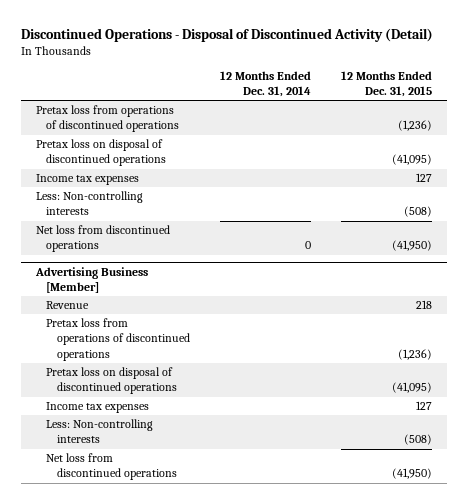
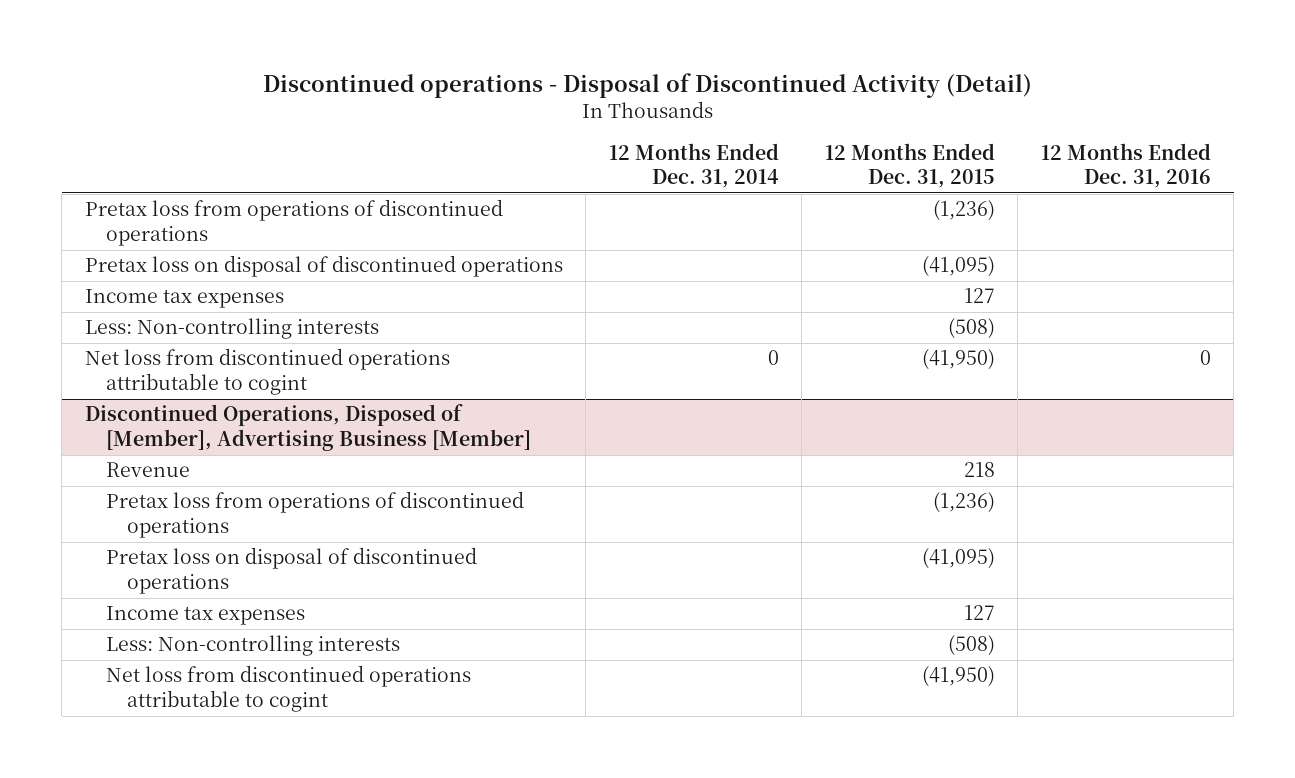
[20,27,433,42] Discontinued Operations - Disposal of Discontinued Activity (Detail) -> [262,72,1032,98] Discontinued operations - Disposal of Discontinued Activity (Detail)
none -> [1040,142,1211,189] 12 Months Ended Dec. 31, 2016
[34,266,148,294] Advertising Business [Member] -> none
[35,225,170,253] Net loss from discontinued operations -> [84,348,450,396] Net loss from discontinued operations attributable to cogint
none -> [84,404,532,452] Discontinued Operations, Disposed of [Member], Advertising Business [Member]
[46,453,178,481] Net loss from discontinued operations -> [106,665,472,713] Net loss from discontinued operations attributable to cogint

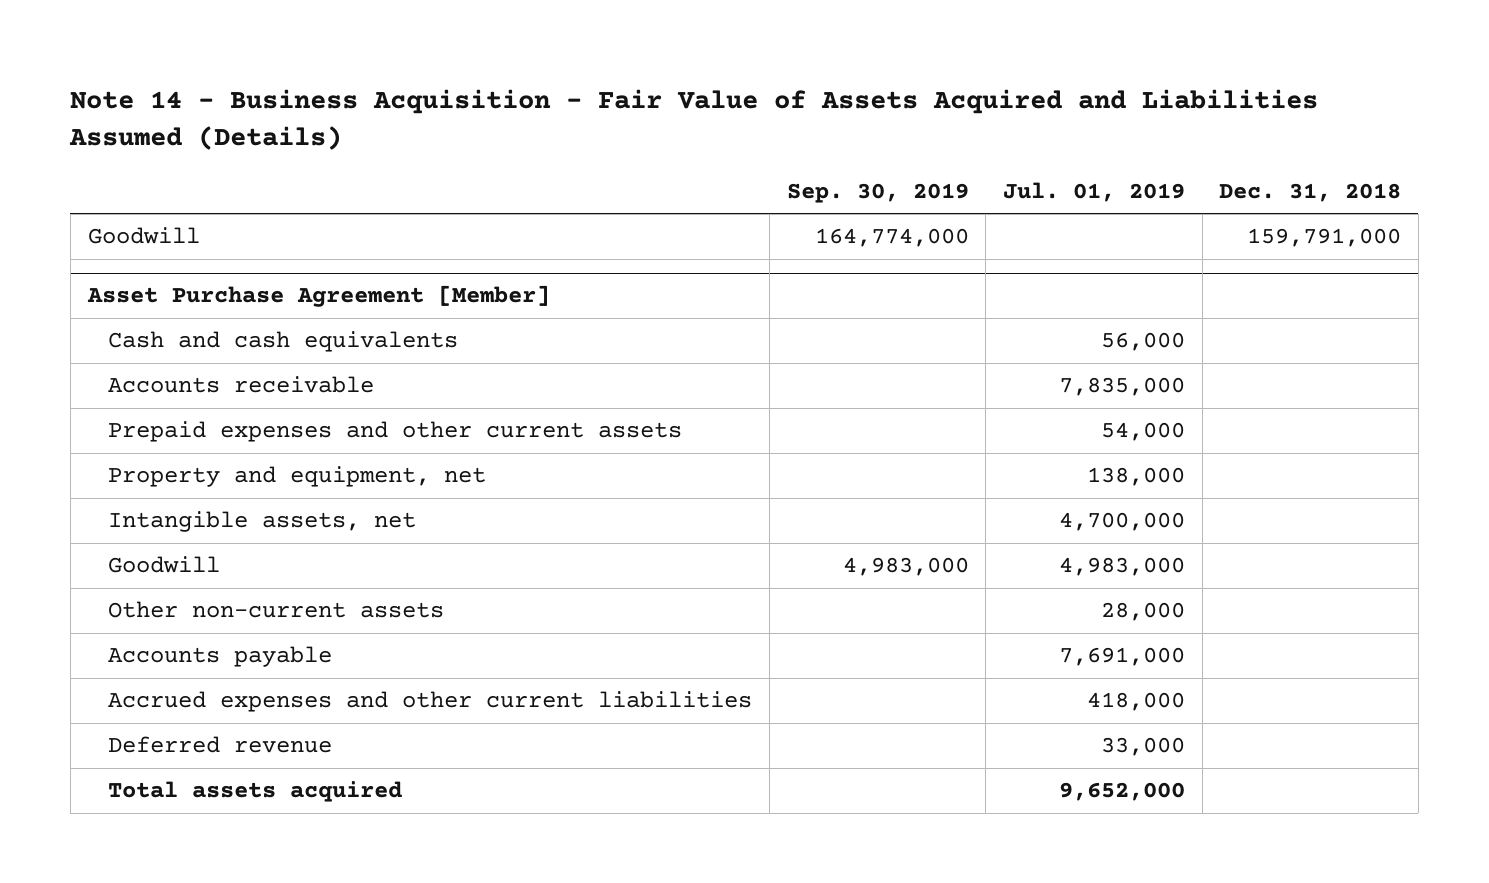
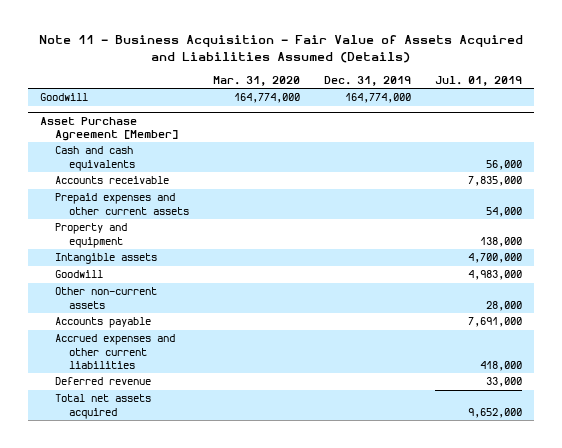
[69,88,1319,150] Note 14 - Business Acquisition - Fair Value of Assets Acquired and Liabilities Assumed (Details) -> [39,35,524,63] Note 11 - Business Acquisition - Fair Value of Assets Acquired and Liabilities Assumed (Details)
[786,182,969,203] Sep. 30, 2019 -> none
[1219,182,1402,202] Dec. 31, 2018 -> none
none -> [213,75,301,86] Mar. 31, 2020
none -> [324,75,412,86] Dec. 31, 2019
[108,466,487,488] Property and equipment, net -> [54,223,127,248] Property and equipment
[108,511,417,533] Intangible assets, net -> [54,253,157,265] Intangible assets
[108,781,403,803] Total assets acquired -> [54,394,151,419] Total net assets acquired

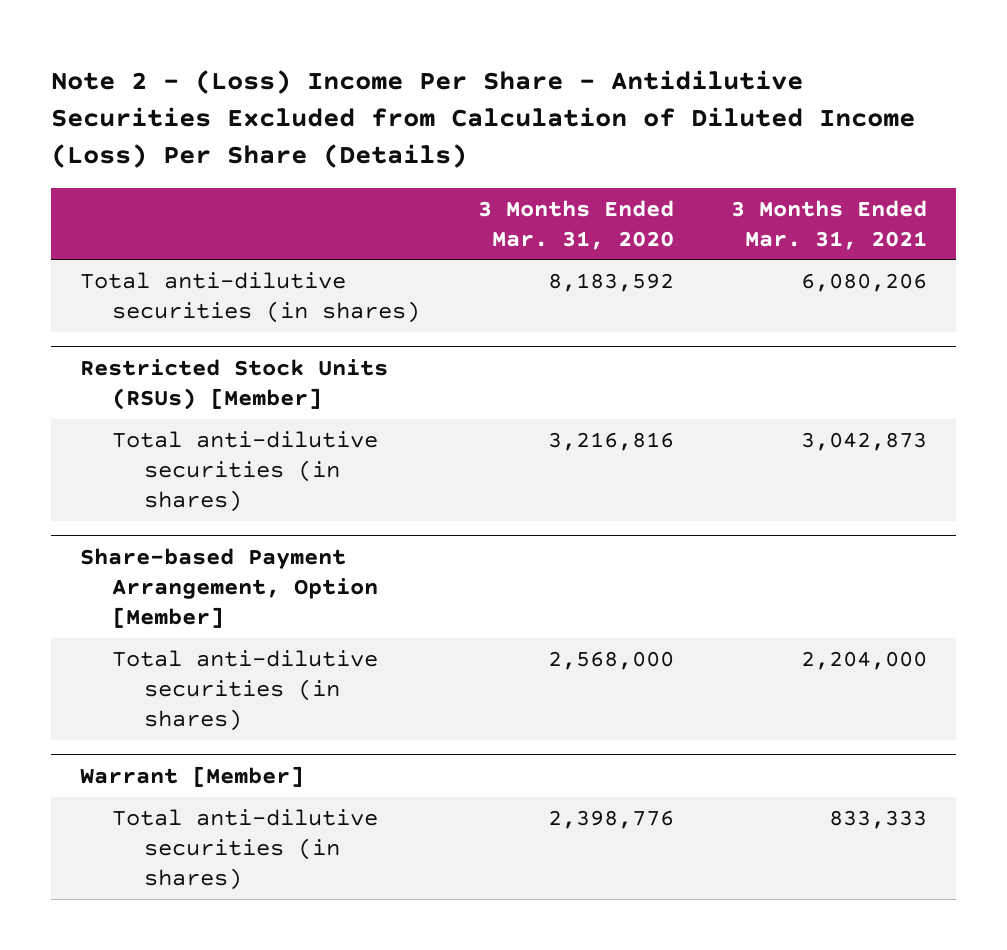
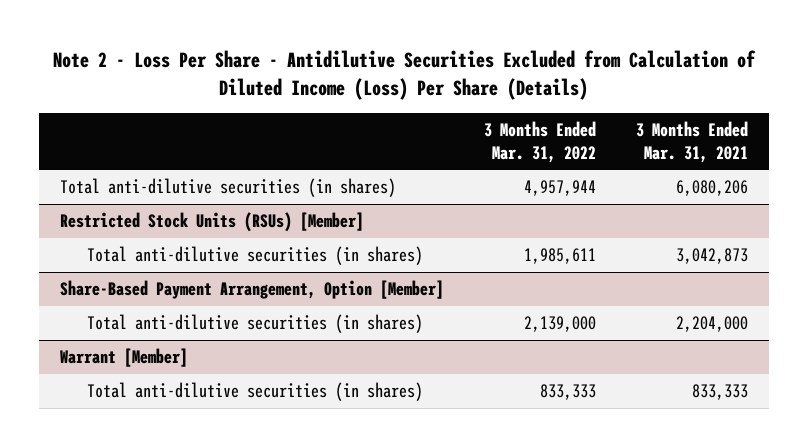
[51,69,916,169] Note 2 - (Loss) Income Per Share - Antidilutive Securities Excluded from Calculation of Diluted Income (Loss) Per Share (Details) -> [53,50,757,101] Note 2 - Loss Per Share - Antidilutive Securities Excluded from Calculation of Diluted Income (Loss) Per Share (Details)
[477,199,674,250] 3 Months Ended Mar. 31, 2020 -> none
none -> [484,121,597,163] 3 Months Ended Mar. 31, 2022
[79,547,379,628] Share-based Payment Arrangement, Option [Member] -> [59,280,444,300] Share-Based Payment Arrangement, Option [Member]

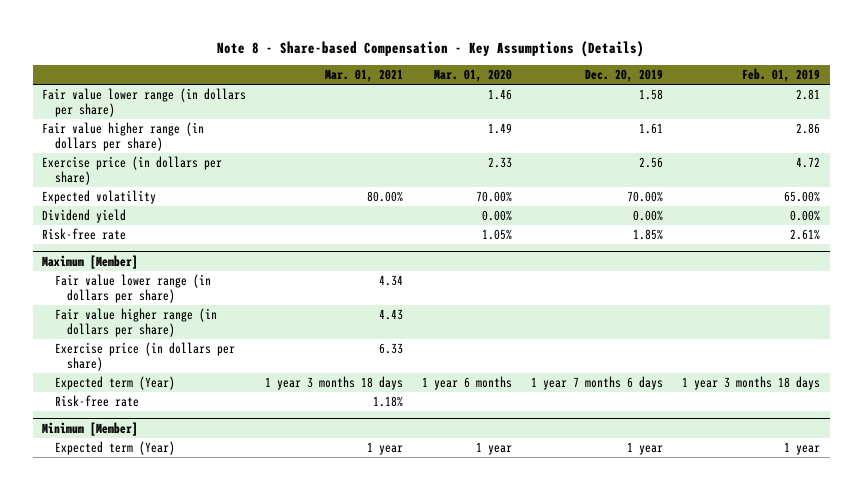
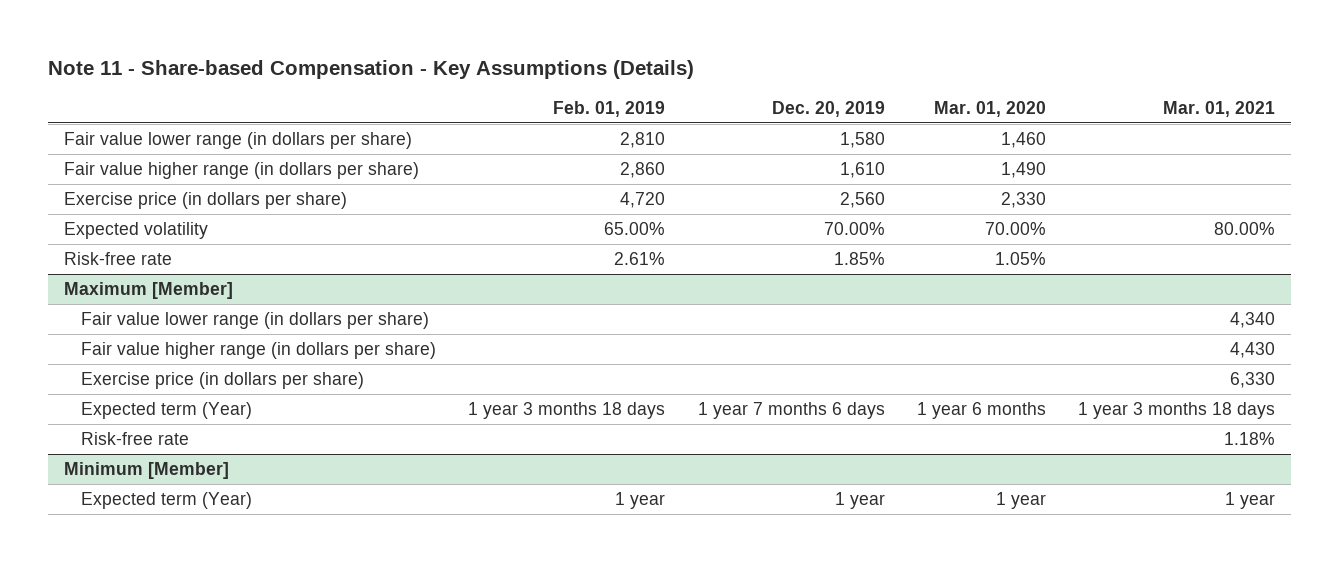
[217,40,645,57] Note 8 - Share-based Compensation - Key Assumptions (Details) -> [47,60,694,80] Note 11 - Share-based Compensation - Key Assumptions (Details)
[488,88,513,100] 1.46 -> [1000,132,1046,149] 1,460
[639,88,664,100] 1.58 -> [839,132,885,149] 1,580
[796,88,821,100] 2.81 -> [620,132,666,149] 2,810
[488,122,513,134] 1.49 -> [1000,162,1046,179] 1,490
[639,122,664,134] 1.61 -> [839,162,885,179] 1,610
[796,122,821,134] 2.86 -> [620,162,666,179] 2,860
[488,156,513,168] 2.33 -> [1000,192,1046,209] 2,330
[639,156,664,168] 2.56 -> [839,192,885,209] 2,560
[796,156,821,168] 4.72 -> [620,192,666,209] 4,720
[42,208,127,223] Dividend yield -> none
[379,274,404,286] 4.34 -> [1230,312,1276,329] 4,340
[379,308,404,320] 4.43 -> [1230,342,1276,359] 4,430
[379,342,404,354] 6.33 -> [1230,372,1276,389] 6,330

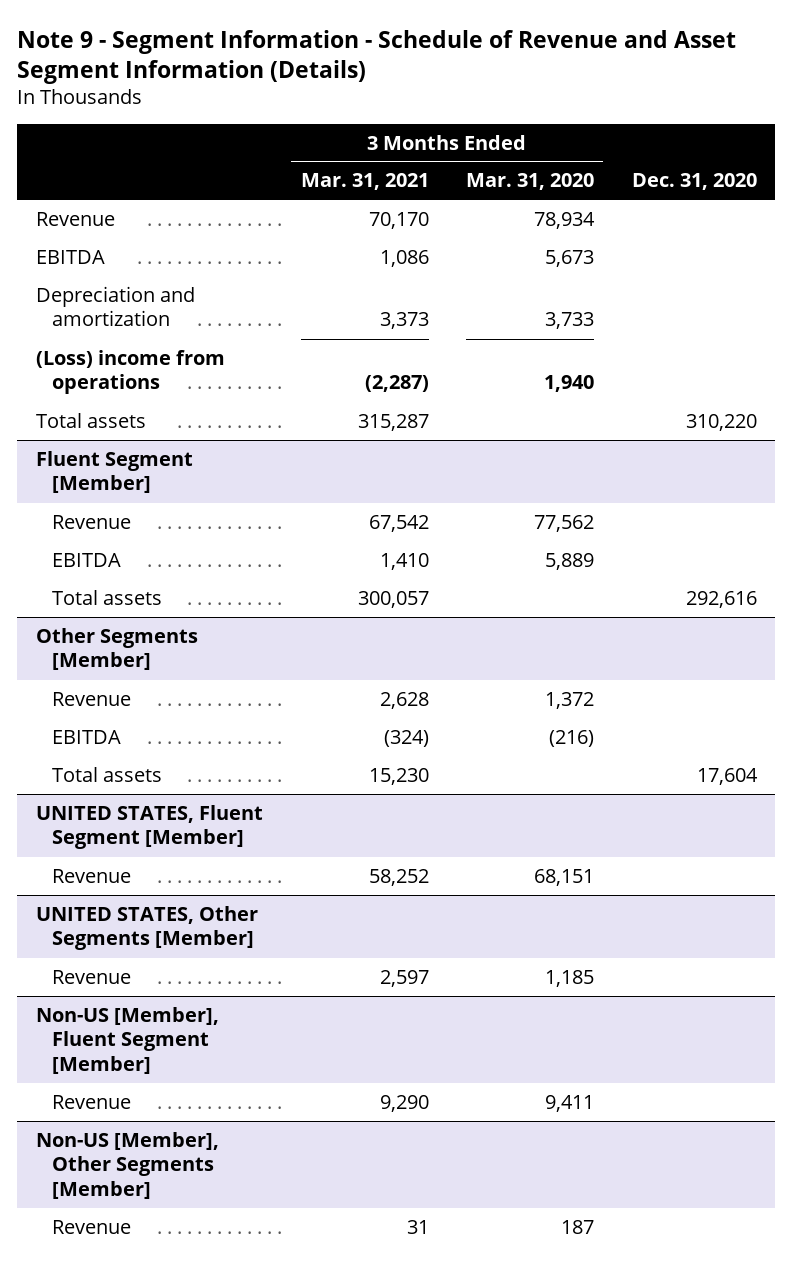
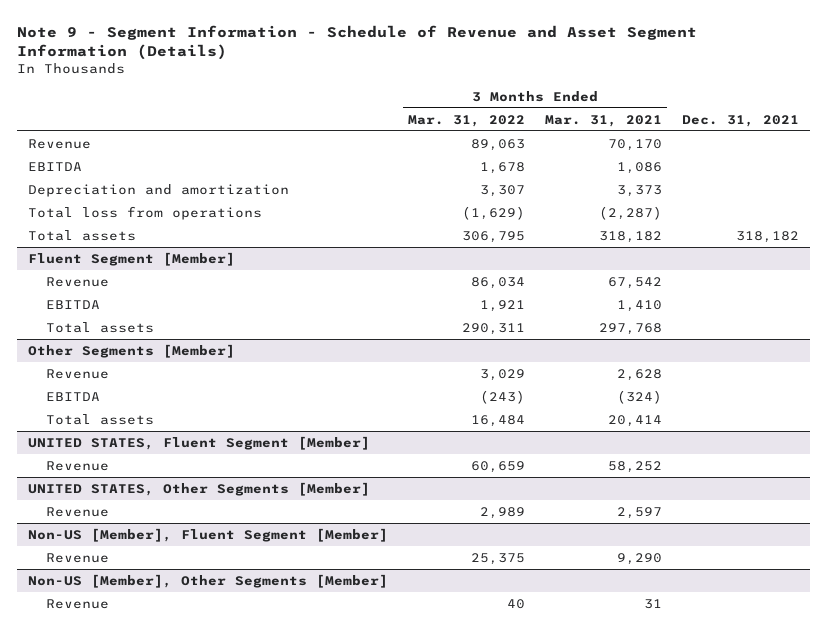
[466,173,595,191] Mar. 31, 2020 -> none
[631,173,757,191] Dec. 31, 2020 -> none
none -> [407,114,525,127] Mar. 31, 2022
none -> [682,114,800,127] Dec. 31, 2021
[36,349,226,395] (Loss) income from operations -> [27,205,262,220] Total loss from operations
[357,413,429,431] 315,287 -> [599,230,663,243] 318,182
[357,590,429,608] 300,057 -> [599,322,663,335] 297,768
[368,767,429,785] 15,230 -> [608,414,663,427] 20,414

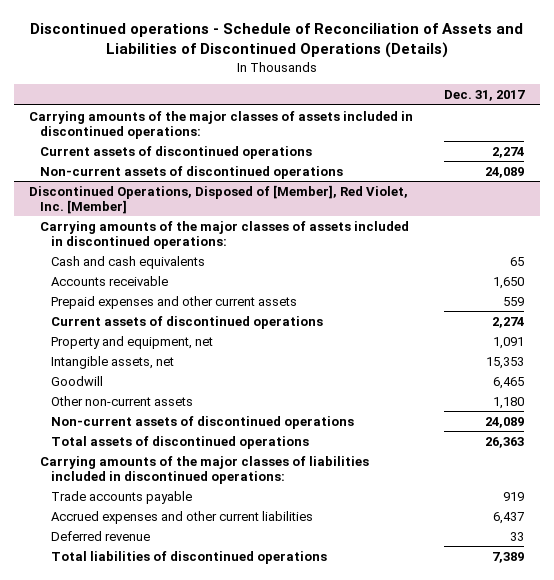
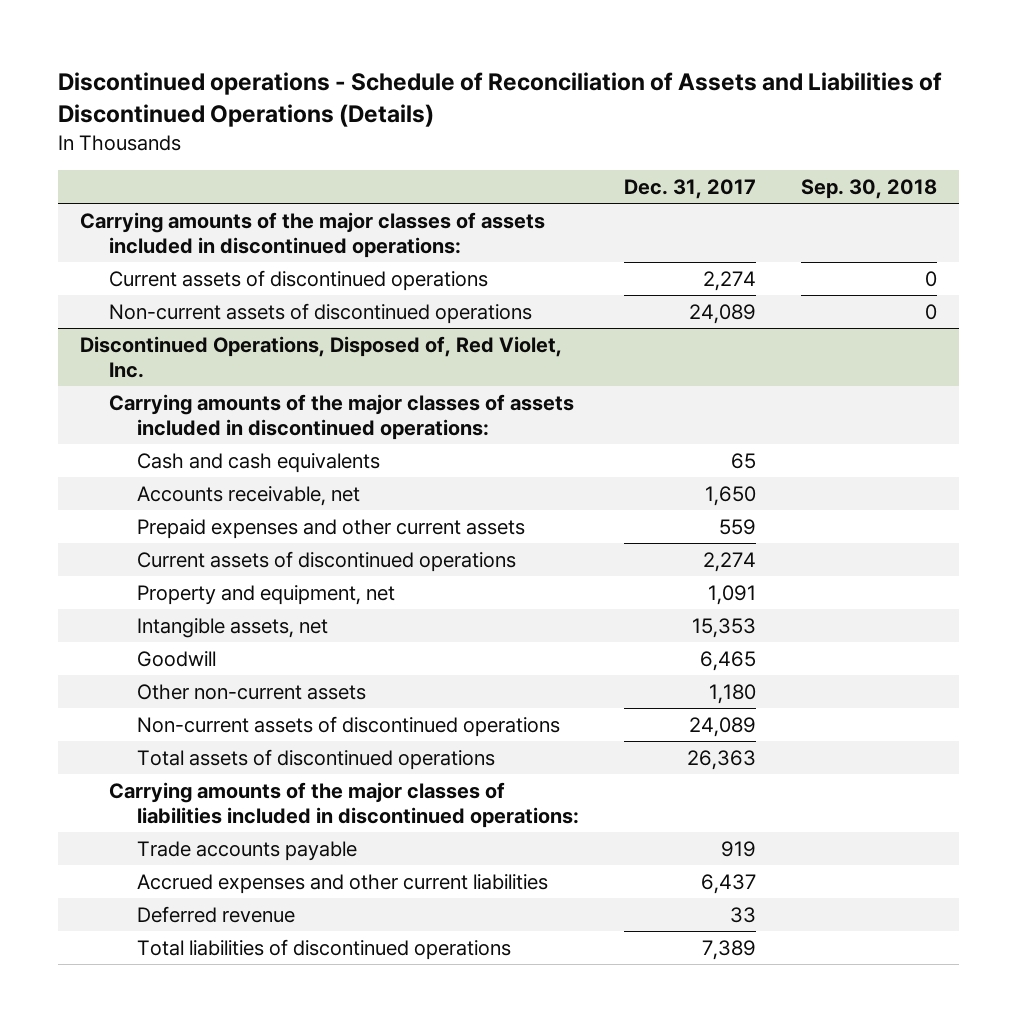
none -> [800,178,937,199] Sep. 30, 2018
[29,184,409,214] Discontinued Operations, Disposed of [Member], Red Violet, Inc. [Member] -> [80,335,563,379] Discontinued Operations, Disposed of, Red Violet, Inc.
[50,275,168,286] Accounts receivable -> [137,485,361,506] Accounts receivable, net

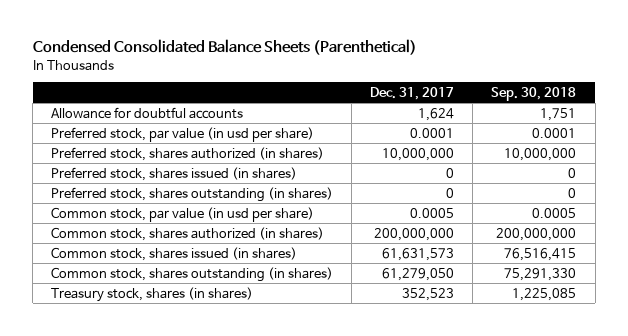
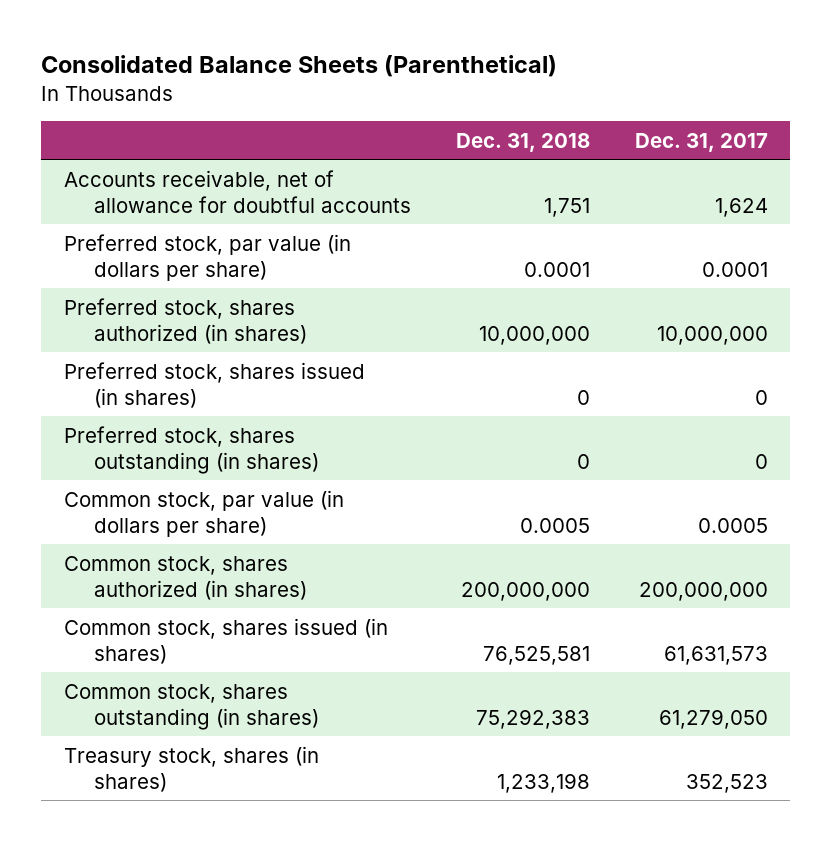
[32,39,417,56] Condensed Consolidated Balance Sheets (Parenthetical) -> [41,55,558,78] Consolidated Balance Sheets (Parenthetical)
[491,86,577,101] Sep. 30, 2018 -> none
none -> [455,132,590,152] Dec. 31, 2018
[51,106,244,119] Allowance for doubtful accounts -> [63,169,411,213] Accounts receivable, net of allowance for doubtful accounts
[51,126,315,142] Preferred stock, par value (in usd per share) -> [63,233,351,281] Preferred stock, par value (in dollars per share)
[51,206,315,222] Common stock, par value (in usd per share) -> [63,489,344,537] Common stock, par value (in dollars per share)

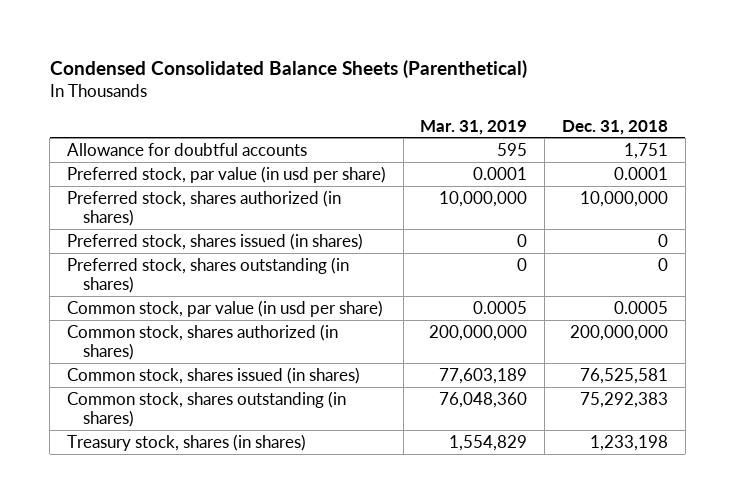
[41,55,558,78] Consolidated Balance Sheets (Parenthetical) -> [49,60,527,79] Condensed Consolidated Balance Sheets (Parenthetical)
[634,132,768,152] Dec. 31, 2017 -> none
none -> [420,119,528,135] Mar. 31, 2019
[63,169,411,213] Accounts receivable, net of allowance for doubtful accounts -> [66,142,307,156] Allowance for doubtful accounts
[63,233,351,281] Preferred stock, par value (in dollars per share) -> [66,165,386,183] Preferred stock, par value (in usd per share)
[63,489,344,537] Common stock, par value (in dollars per share) -> [66,299,383,317] Common stock, par value (in usd per share)

